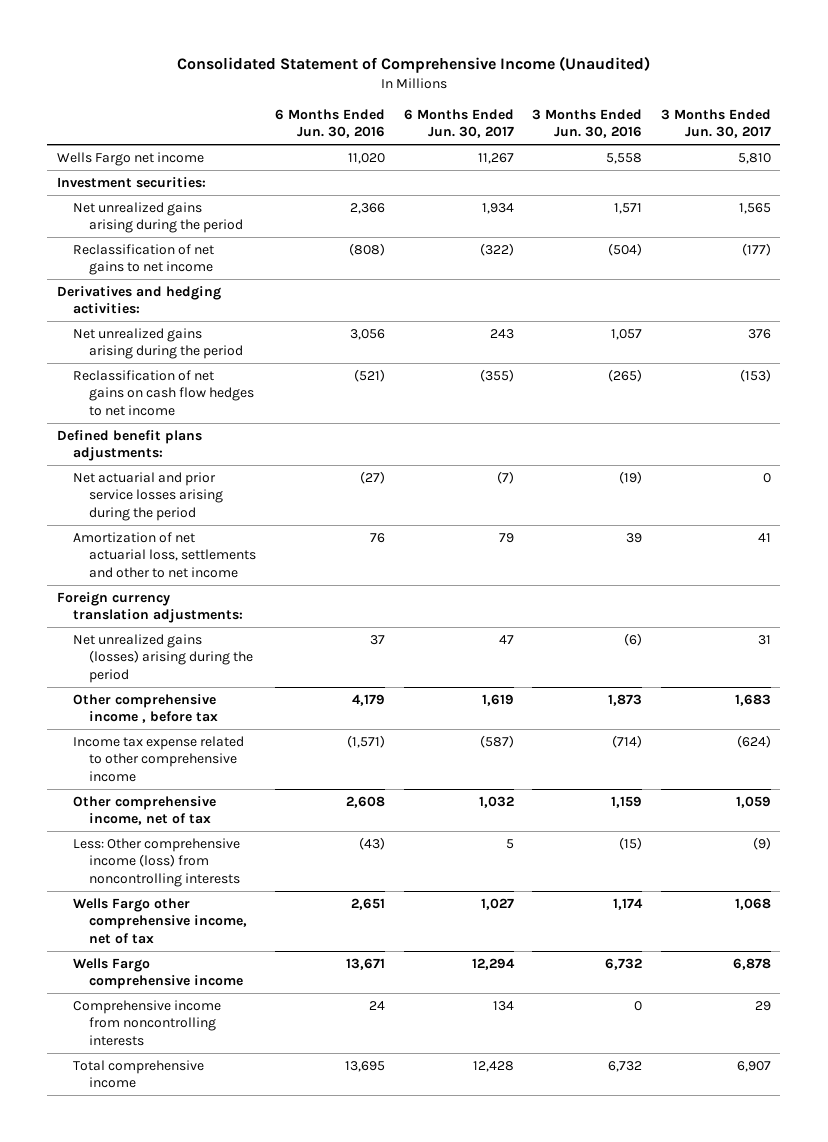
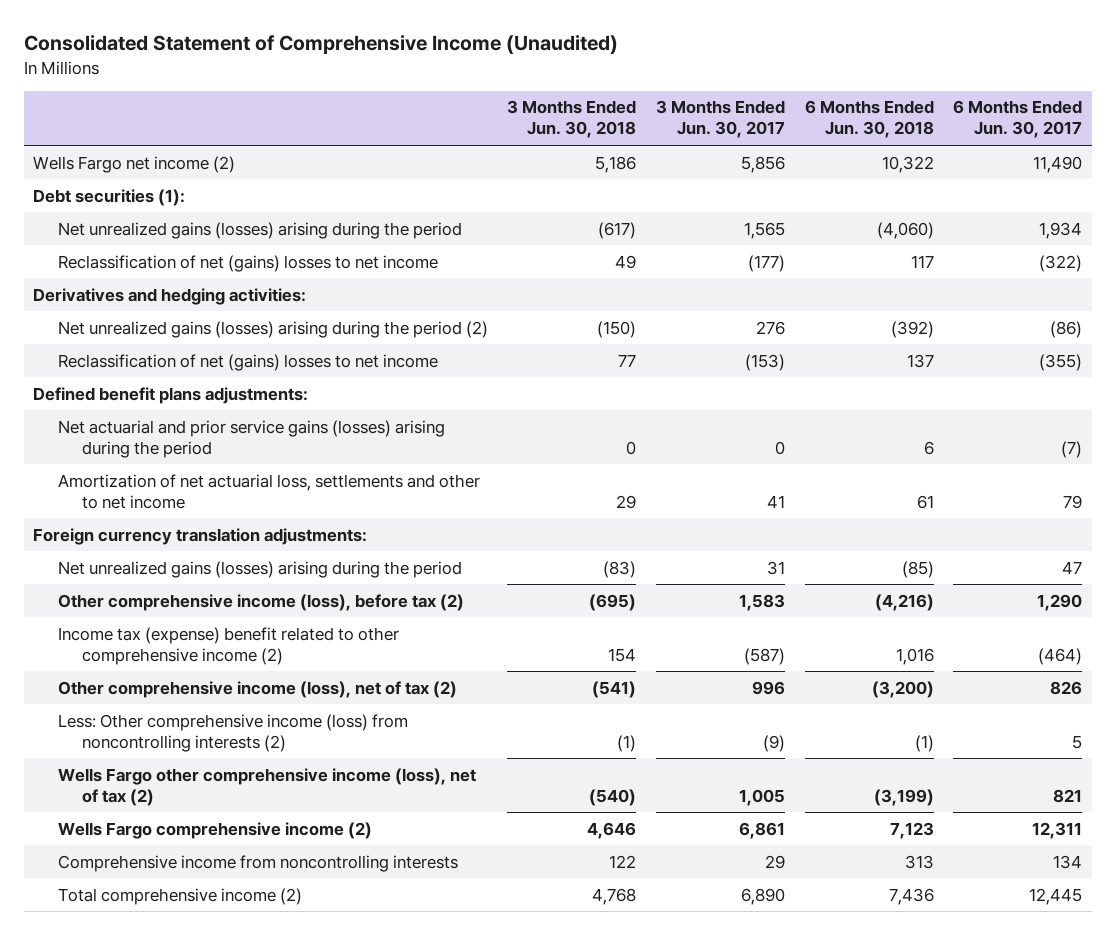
[274,109,385,139] 6 Months Ended Jun. 30, 2016 -> none
[532,109,643,139] 3 Months Ended Jun. 30, 2016 -> none
none -> [507,100,637,139] 3 Months Ended Jun. 30, 2018
none -> [804,100,934,139] 6 Months Ended Jun. 30, 2018
[56,151,204,166] Wells Fargo net income -> [33,155,236,173] Wells Fargo net income (2)
[477,152,514,164] 11,267 -> [1033,155,1083,173] 11,490
[737,152,771,164] 5,810 -> [740,155,785,173] 5,856
[56,176,206,188] Investment securities: -> [33,188,186,206] Debt securities (1):
[72,201,244,234] Net unrealized gains arising during the period -> [57,221,462,239] Net unrealized gains (losses) arising during the period
[72,243,214,276] Reclassification of net gains to net income -> [57,254,438,272] Reclassification of net (gains) losses to net income
[72,327,244,360] Net unrealized gains arising during the period -> [57,320,488,338] Net unrealized gains (losses) arising during the period (2)
[489,328,514,339] 243 -> [1050,320,1083,338] (86)
[747,328,771,339] 376 -> [755,320,785,335] 276
[72,369,255,416] Reclassification of net gains on cash flow hedges to net income -> [57,353,438,371] Reclassification of net (gains) losses to net income
[72,471,224,521] Net actuarial and prior service losses arising during the period -> [57,419,445,458] Net actuarial and prior service gains (losses) arising during the period
[72,693,219,724] Other comprehensive income , before tax -> [57,593,464,611] Other comprehensive income (loss), before tax (2)
[481,693,514,706] 1,619 -> [1037,593,1083,611] 1,290
[734,693,771,706] 1,683 -> [738,593,785,611] 1,583
[72,735,244,782] Income tax expense related to other comprehensive income -> [57,626,399,665] Income tax (expense) benefit related to other comprehensive income (2)
[479,734,514,748] (587) -> [1038,647,1083,665] (464)
[736,734,771,748] (624) -> [743,647,785,665] (587)
[72,795,216,826] Other comprehensive income, net of tax -> [57,680,457,698] Other comprehensive income (loss), net of tax (2)
[478,795,514,808] 1,032 -> [1050,680,1083,695] 826
[735,795,771,808] 1,059 -> [751,680,785,695] 996
[72,837,241,887] Less: Other comprehensive income (loss) from noncontrolling interests -> [57,713,408,752] Less: Other comprehensive income (loss) from noncontrolling interests (2)
[72,897,248,944] Wells Fargo other comprehensive income, net of tax -> [57,767,476,806] Wells Fargo other comprehensive income (loss), net of tax (2)
[480,897,514,910] 1,027 -> [1053,788,1083,803] 821
[734,897,771,910] 1,068 -> [738,788,785,806] 1,005
[72,957,244,990] Wells Fargo comprehensive income -> [57,821,372,839] Wells Fargo comprehensive income (2)
[471,957,515,970] 12,294 -> [1032,821,1083,839] 12,311
[732,957,771,970] 6,878 -> [738,821,785,839] 6,861
[72,1059,204,1089] Total comprehensive income -> [57,887,302,905] Total comprehensive income (2)
[472,1060,514,1072] 12,428 -> [1029,887,1083,905] 12,445
[736,1060,771,1072] 6,907 -> [740,887,785,905] 6,890

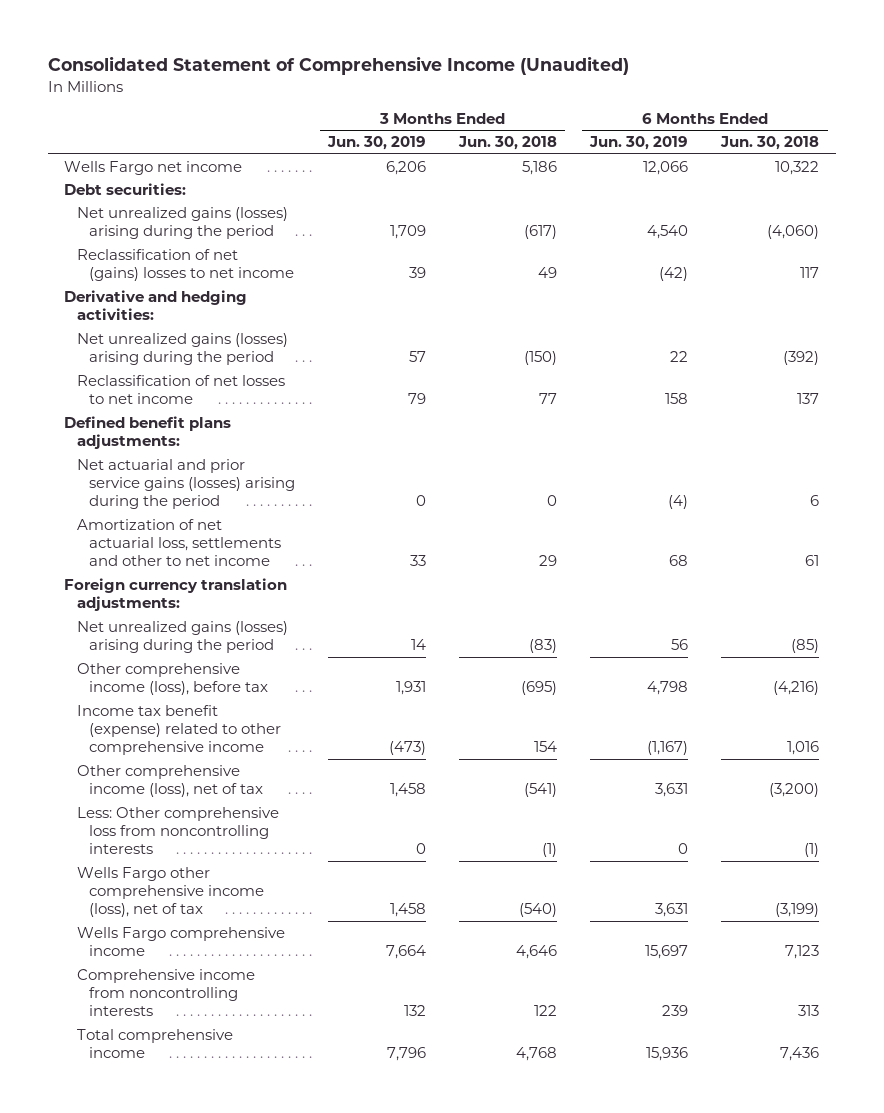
[655,100,785,139] 3 Months Ended Jun. 30, 2017 -> none
[953,100,1083,139] 6 Months Ended Jun. 30, 2017 -> none
none -> [327,136,427,151] Jun. 30, 2019
none -> [589,136,689,151] Jun. 30, 2019
[33,155,236,173] Wells Fargo net income (2) -> [64,161,243,176] Wells Fargo net income
[33,188,186,206] Debt securities (1): -> [64,183,187,196] Debt securities:
[33,287,307,305] Derivatives and hedging activities: -> [64,290,248,321] Derivative and hedging activities:
[57,320,488,338] Net unrealized gains (losses) arising during the period (2) -> [76,333,288,366] Net unrealized gains (losses) arising during the period
[57,353,438,371] Reclassification of net (gains) losses to net income -> [76,375,285,405] Reclassification of net losses to net income
[57,593,464,611] Other comprehensive income (loss), before tax (2) -> [76,663,268,696] Other comprehensive income (loss), before tax
[57,626,399,665] Income tax (expense) benefit related to other comprehensive income (2) -> [76,705,281,756] Income tax benefit (expense) related to other comprehensive income
[57,680,457,698] Other comprehensive income (loss), net of tax (2) -> [76,765,263,798] Other comprehensive income (loss), net of tax
[57,713,408,752] Less: Other comprehensive income (loss) from noncontrolling interests (2) -> [76,807,279,855] Less: Other comprehensive loss from noncontrolling interests
[57,767,476,806] Wells Fargo other comprehensive income (loss), net of tax (2) -> [76,867,264,918] Wells Fargo other comprehensive income (loss), net of tax
[57,821,372,839] Wells Fargo comprehensive income (2) -> [76,927,285,957] Wells Fargo comprehensive income
[57,887,302,905] Total comprehensive income (2) -> [76,1029,233,1059] Total comprehensive income

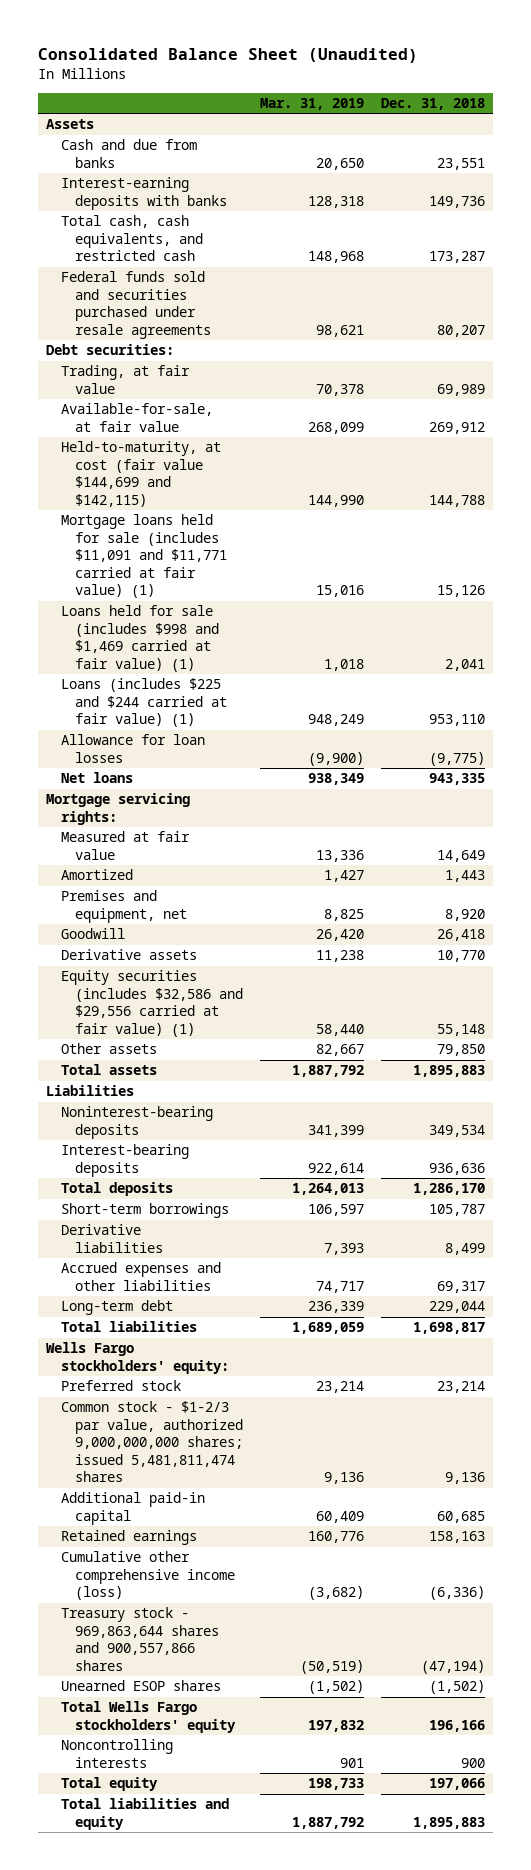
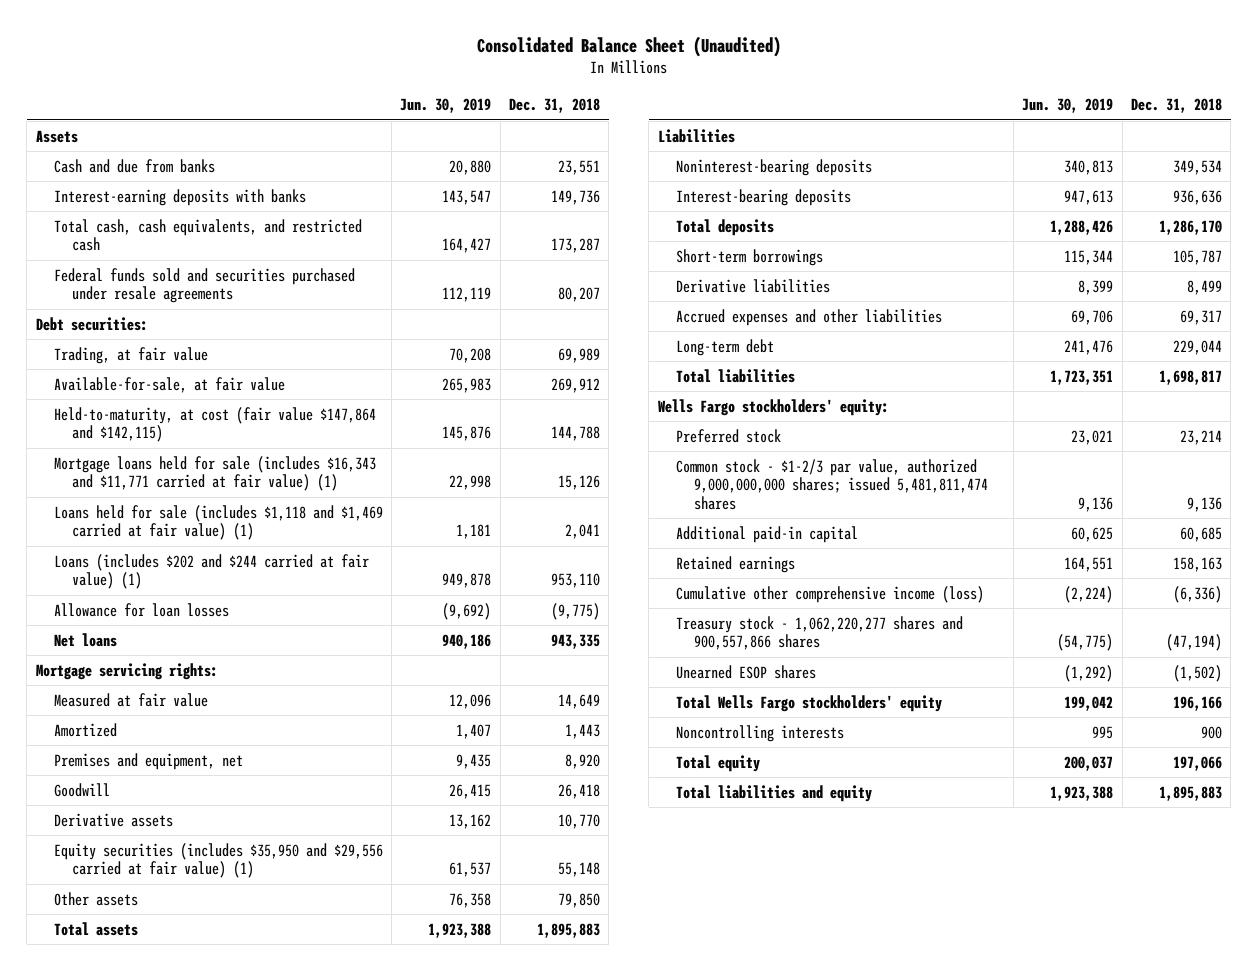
[260,97,365,110] Mar. 31, 2019 -> none
none -> [400,98,492,114] Jun. 30, 2019
[60,441,221,507] Held-to-maturity, at cost (fair value $144,699 and $142,115) -> [53,406,376,443] Held-to-maturity, at cost (fair value $147,864 and $142,115)
[60,514,228,599] Mortgage loans held for sale (includes $11,091 and $11,771 carried at fair value) (1) -> [53,455,376,492] Mortgage loans held for sale (includes $16,343 and $11,771 carried at fair value) (1)
[60,605,220,672] Loans held for sale (includes $998 and $1,469 carried at fair value) (1) -> [53,504,383,541] Loans held for sale (includes $1,118 and $1,469 carried at fair value) (1)
[60,678,228,728] Loans (includes $225 and $244 carried at fair value) (1) -> [53,553,369,590] Loans (includes $202 and $244 carried at fair value) (1)
[60,970,244,1037] Equity securities (includes $32,586 and $29,556 carried at fair value) (1) -> [53,842,383,879] Equity securities (includes $35,950 and $29,556 carried at fair value) (1)
[60,1607,220,1671] Treasury stock - 969,863,644 shares and 900,557,866 shares -> [675,615,963,651] Treasury stock - 1,062,220,277 shares and 900,557,866 shares

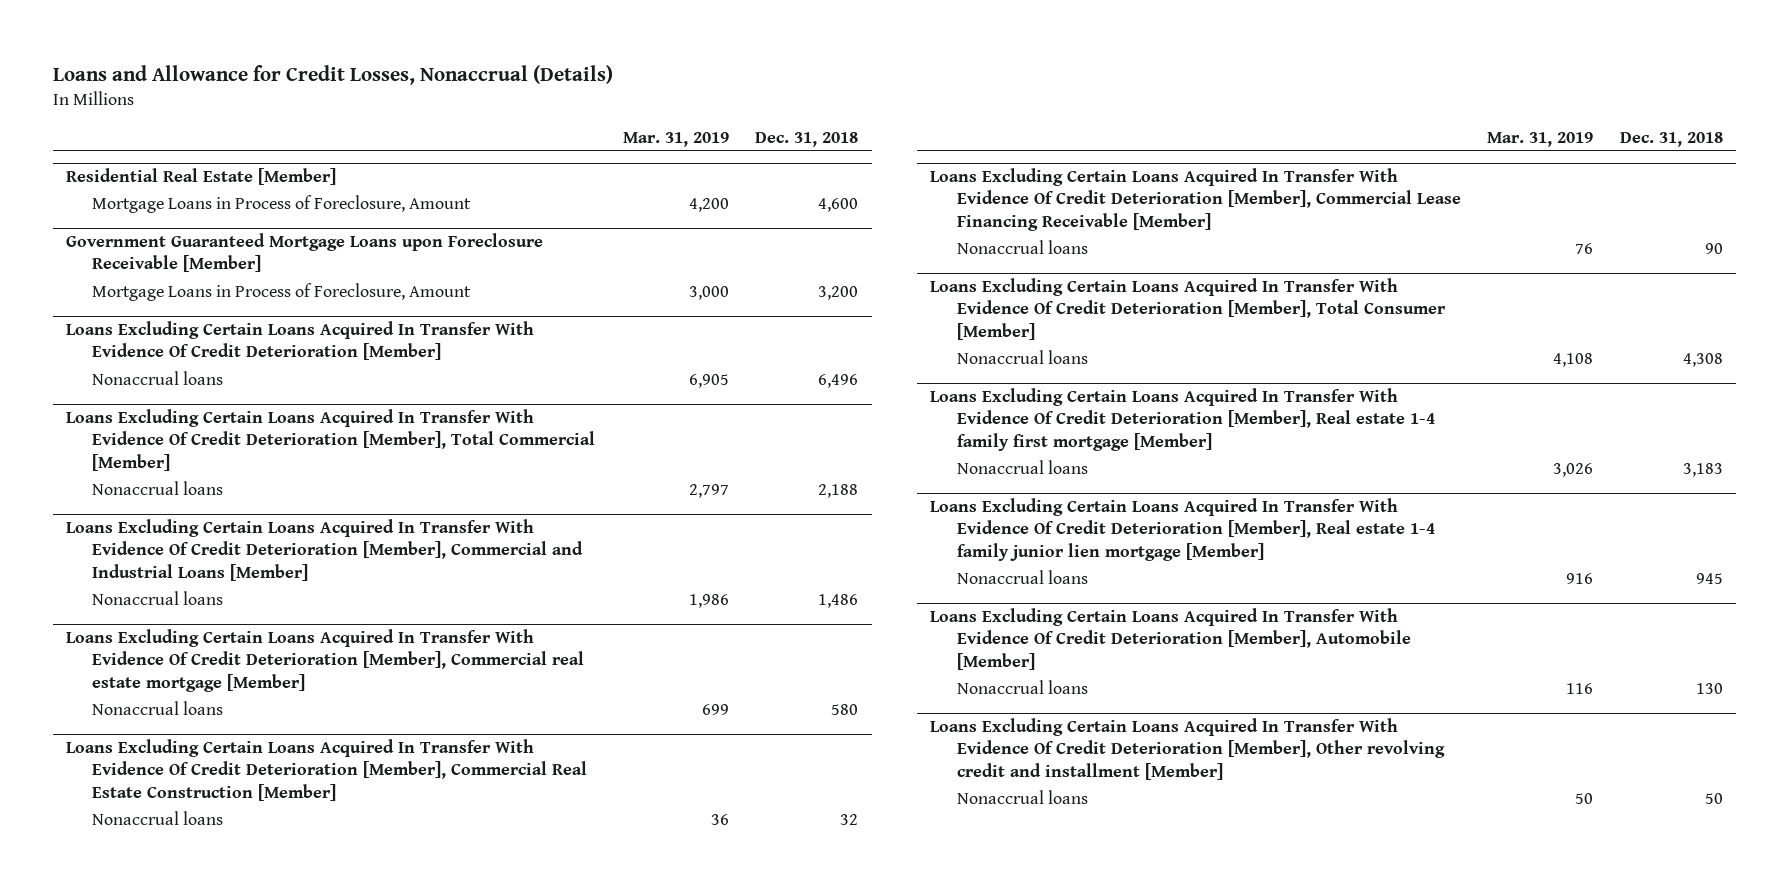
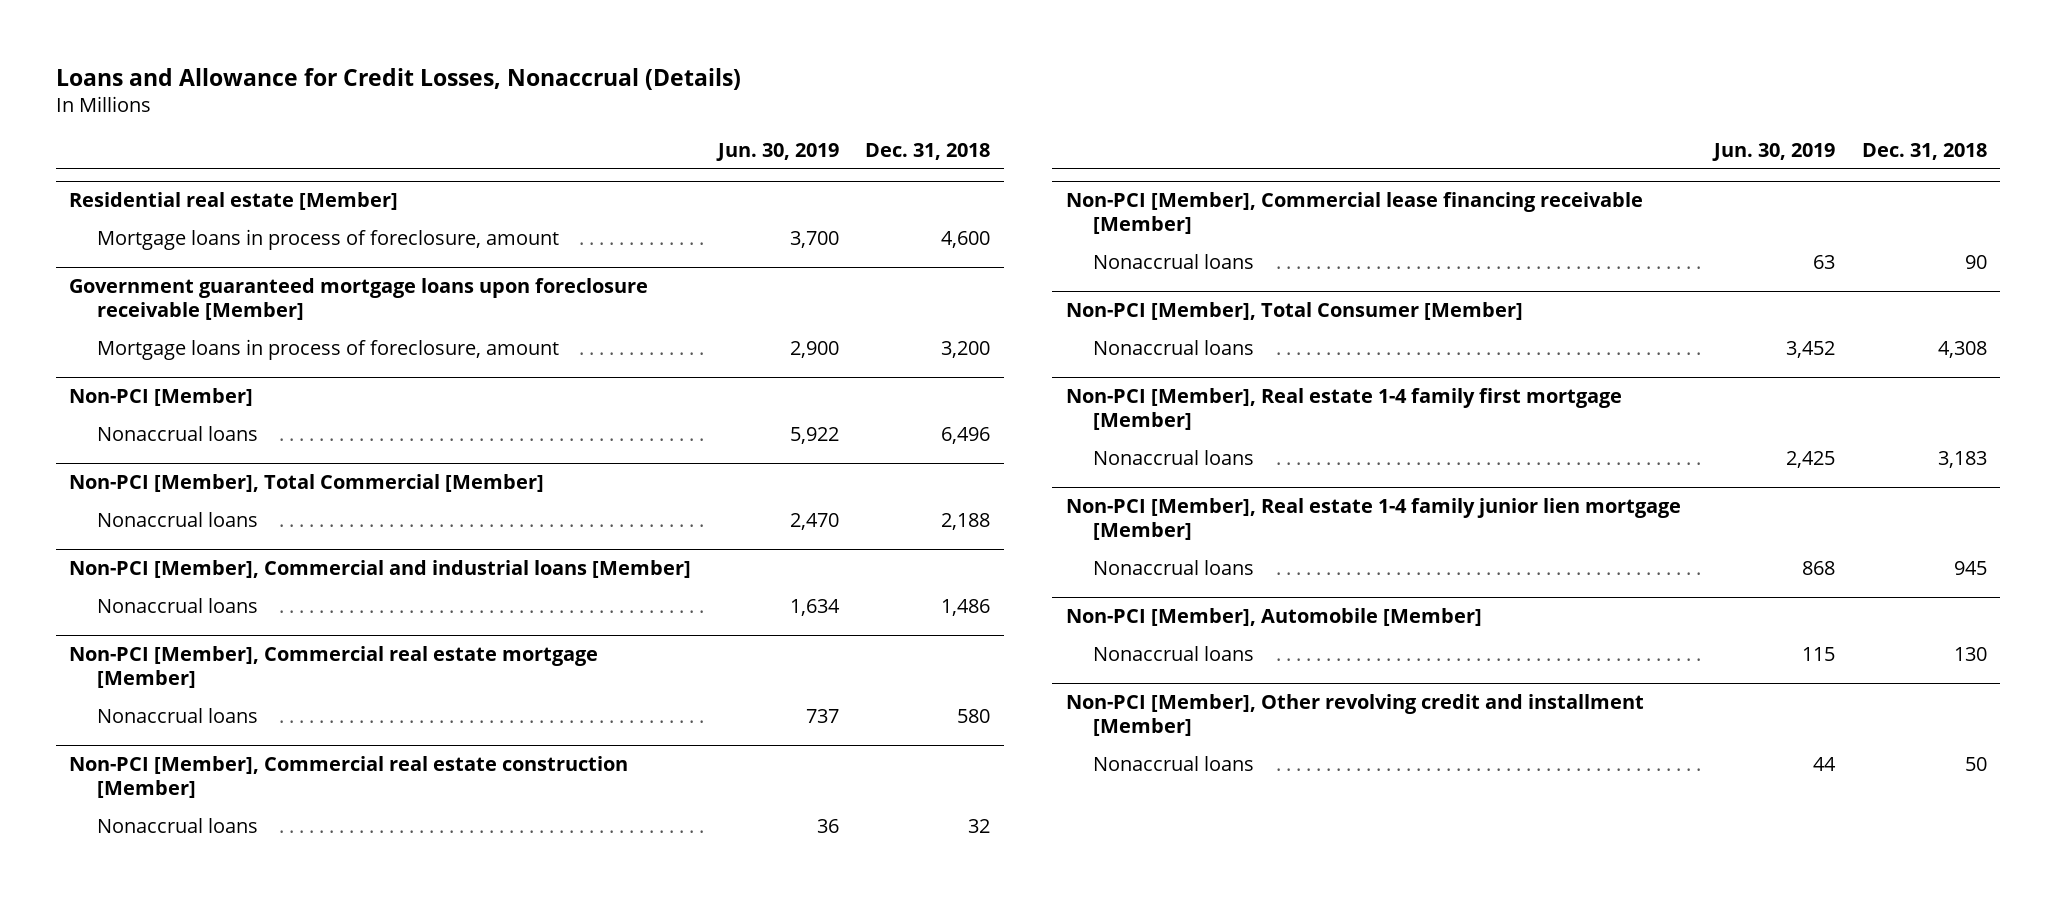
[622,131,729,147] Mar. 31, 2019 -> none
none -> [715,143,839,162] Jun. 30, 2019
[65,321,534,361] Loans Excluding Certain Loans Acquired In Transfer With Evidence Of Credit Deterioration [Member] -> none
[65,168,336,186] Residential Real Estate [Member] -> [69,192,399,211] Residential real estate [Member]
[92,195,472,214] Mortgage Loans in Process of Foreclosure, Amount -> [96,228,559,250] Mortgage loans in process of foreclosure, amount
[65,233,543,273] Government Guaranteed Mortgage Loans upon Foreclosure Receivable [Member] -> [69,278,649,320] Government guaranteed mortgage loans upon foreclosure receivable [Member]
[92,283,472,302] Mortgage Loans in Process of Foreclosure, Amount -> [96,338,559,360] Mortgage loans in process of foreclosure, amount
none -> [69,388,254,407] Non-PCI [Member]
[65,409,596,471] Loans Excluding Certain Loans Acquired In Transfer With Evidence Of Credit Deterioration [Member], Total Commercial [Member] -> none
none -> [69,474,545,493] Non-PCI [Member], Total Commercial [Member]
[65,519,584,581] Loans Excluding Certain Loans Acquired In Transfer With Evidence Of Credit Deterioration [Member], Commercial and Industrial Loans [Member] -> none
none -> [69,560,692,579] Non-PCI [Member], Commercial and industrial loans [Member]
[65,629,585,692] Loans Excluding Certain Loans Acquired In Transfer With Evidence Of Credit Deterioration [Member], Commercial real estate mortgage [Member] -> none
none -> [69,646,599,688] Non-PCI [Member], Commercial real estate mortgage [Member]
[65,739,588,801] Loans Excluding Certain Loans Acquired In Transfer With Evidence Of Credit Deterioration [Member], Commercial Real Estate Construction [Member] -> none
none -> [69,756,629,798] Non-PCI [Member], Commercial real estate construction [Member]
[930,168,1461,231] Loans Excluding Certain Loans Acquired In Transfer With Evidence Of Credit Deterioration [Member], Commercial Lease Financing Receivable [Member] -> none
none -> [1065,192,1643,234] Non-PCI [Member], Commercial lease financing receivable [Member]
[930,278,1446,340] Loans Excluding Certain Loans Acquired In Transfer With Evidence Of Credit Deterioration [Member], Total Consumer [Member] -> none
none -> [1065,302,1523,321] Non-PCI [Member], Total Consumer [Member]
[930,388,1435,451] Loans Excluding Certain Loans Acquired In Transfer With Evidence Of Credit Deterioration [Member], Real estate 1-4 family first mortgage [Member] -> none
none -> [1065,388,1622,430] Non-PCI [Member], Real estate 1-4 family first mortgage [Member]
[930,498,1435,561] Loans Excluding Certain Loans Acquired In Transfer With Evidence Of Credit Deterioration [Member], Real estate 1-4 family junior lien mortgage [Member] -> none
none -> [1065,498,1681,540] Non-PCI [Member], Real estate 1-4 family junior lien mortgage [Member]
[930,608,1411,670] Loans Excluding Certain Loans Acquired In Transfer With Evidence Of Credit Deterioration [Member], Automobile [Member] -> none
none -> [1065,608,1482,627] Non-PCI [Member], Automobile [Member]
[930,718,1445,780] Loans Excluding Certain Loans Acquired In Transfer With Evidence Of Credit Deterioration [Member], Other revolving credit and installment [Member] -> none
none -> [1065,694,1644,736] Non-PCI [Member], Other revolving credit and installment [Member]

